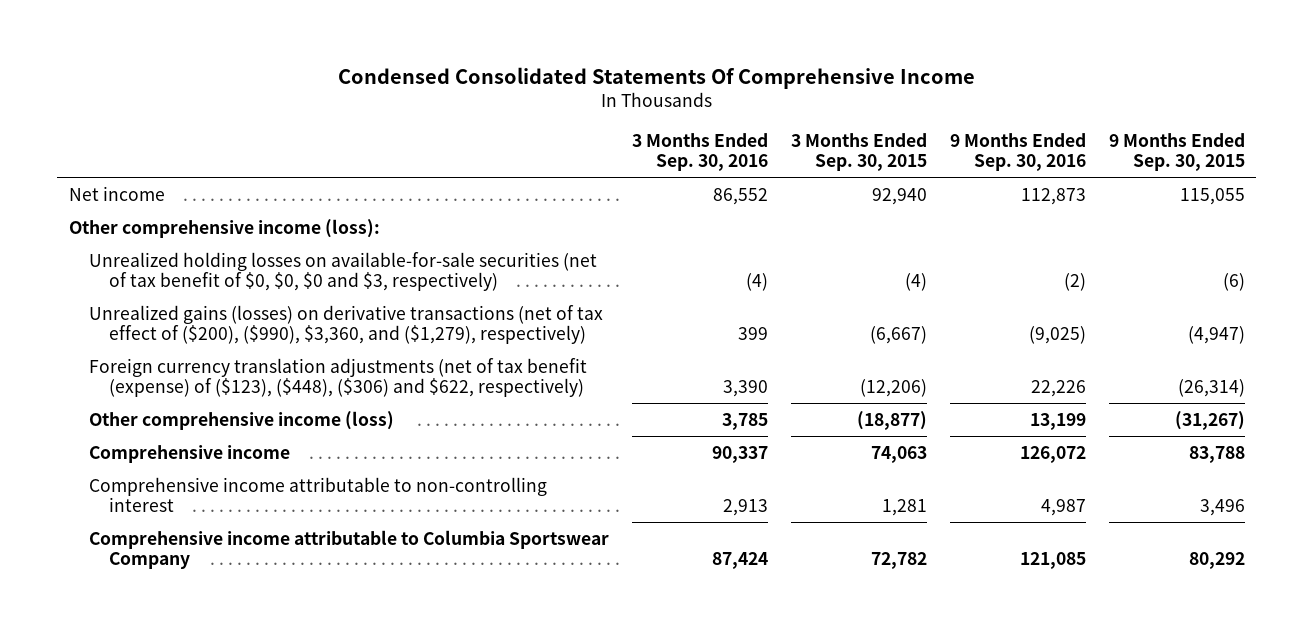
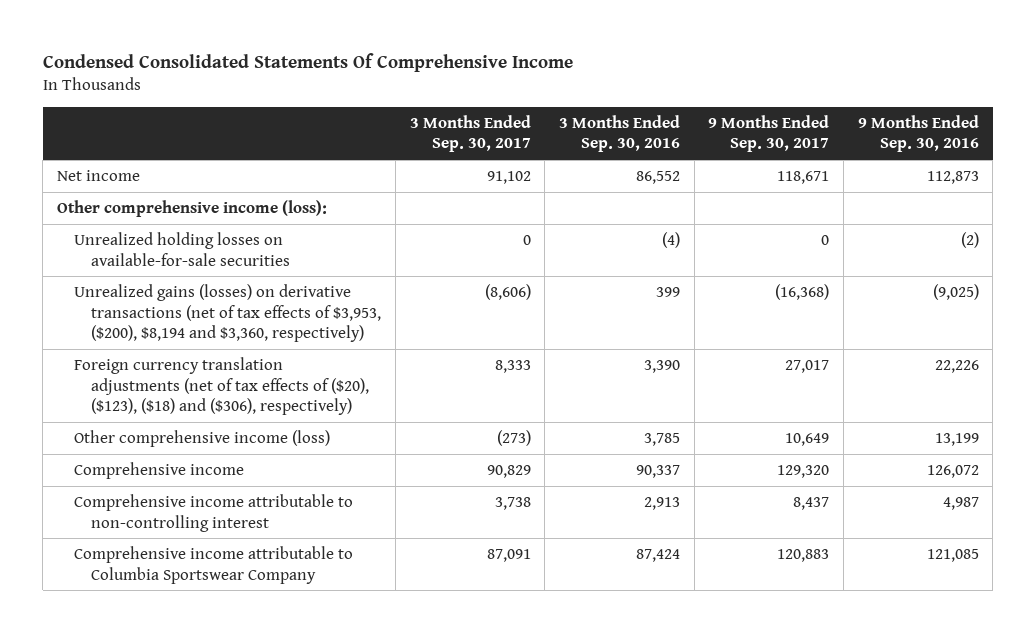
[790,133,927,172] 3 Months Ended Sep. 30, 2015 -> none
[1108,133,1245,172] 9 Months Ended Sep. 30, 2015 -> none
none -> [409,114,531,153] 3 Months Ended Sep. 30, 2017
none -> [708,114,830,153] 9 Months Ended Sep. 30, 2017
[88,251,597,291] Unrealized holding losses on available-for-sale securities (net of tax benefit of $0, $0, $0 and $3, respectively) -> [74,232,291,266] Unrealized holding losses on available-for-sale securities
[88,304,603,344] Unrealized gains (losses) on derivative transactions (net of tax effect of ($200), ($990), $3,360, and ($1,279), respectively) -> [74,284,382,343] Unrealized gains (losses) on derivative transactions (net of tax effects of $3,953, ($200), $8,194 and $3,360, respectively)
[88,357,587,397] Foreign currency translation adjustments (net of tax benefit (expense) of ($123), ($448), ($306) and $622, respectively) -> [74,357,370,416] Foreign currency translation adjustments (net of tax effects of ($20), ($123), ($18) and ($306), respectively)

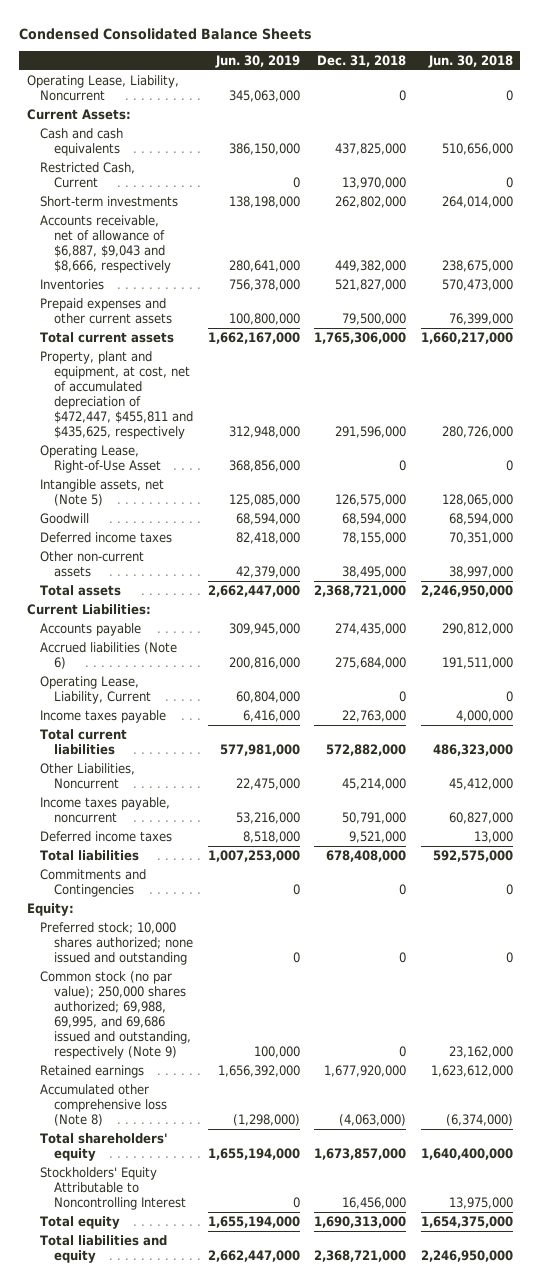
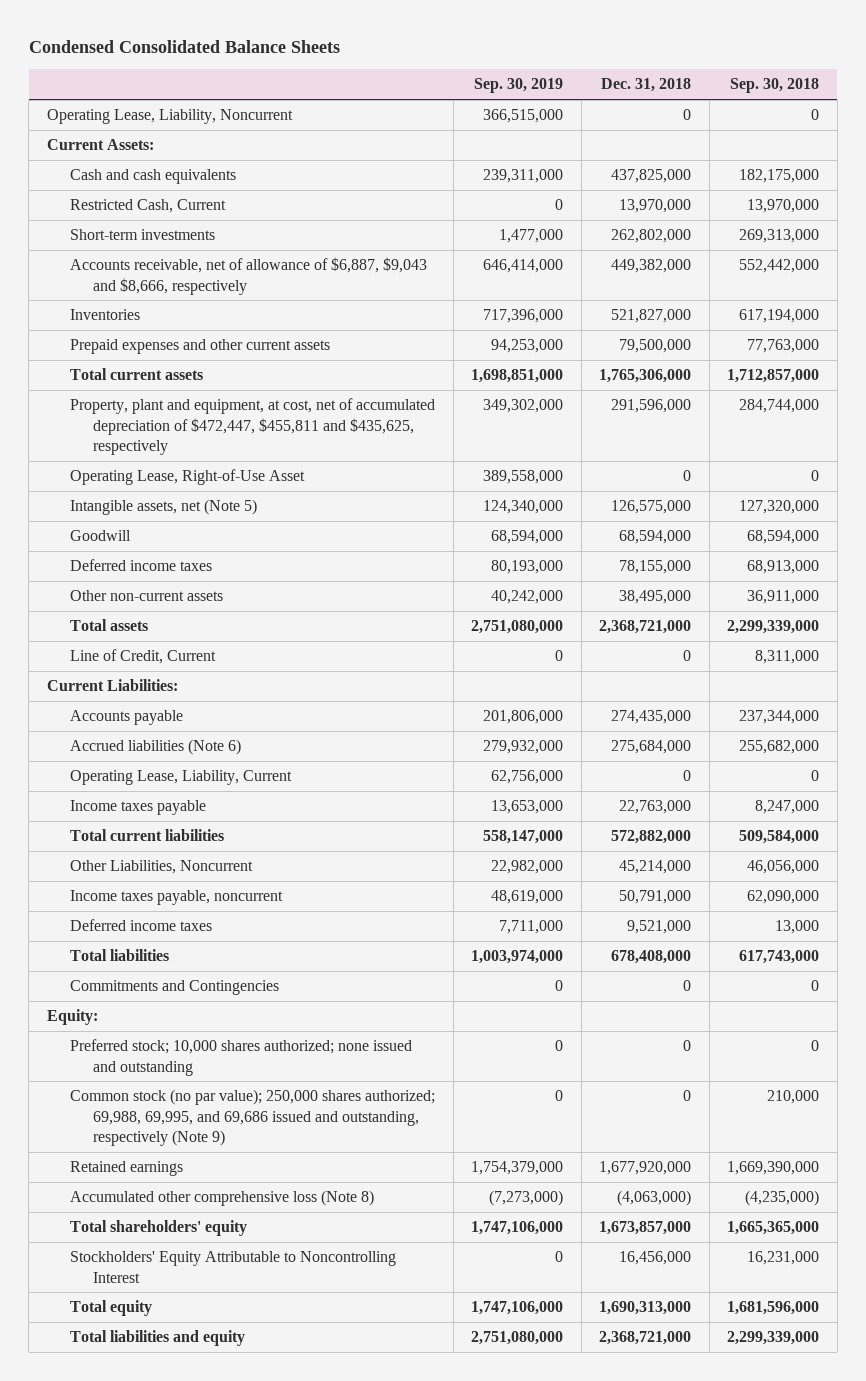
[214,54,300,68] Jun. 30, 2019 -> none
[428,54,514,68] Jun. 30, 2018 -> none
none -> [474,78,564,94] Sep. 30, 2019
none -> [730,78,820,94] Sep. 30, 2018
none -> [70,649,217,665] Line of Credit, Current

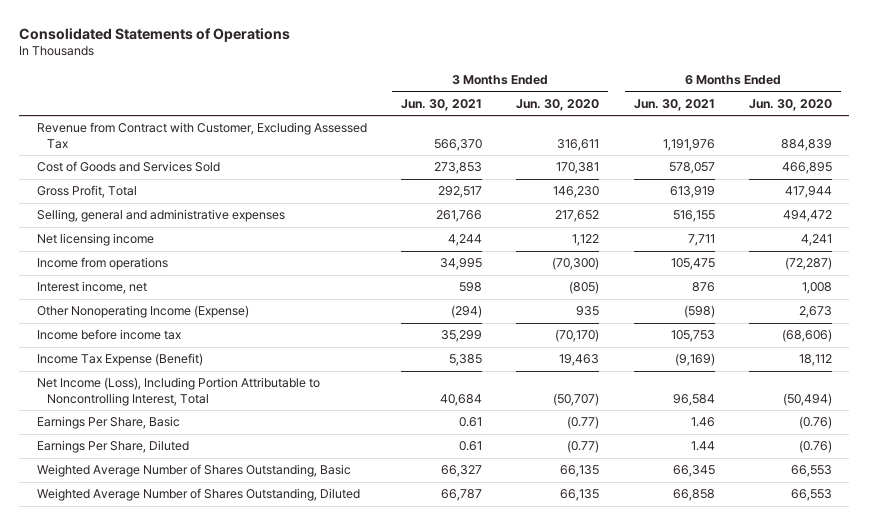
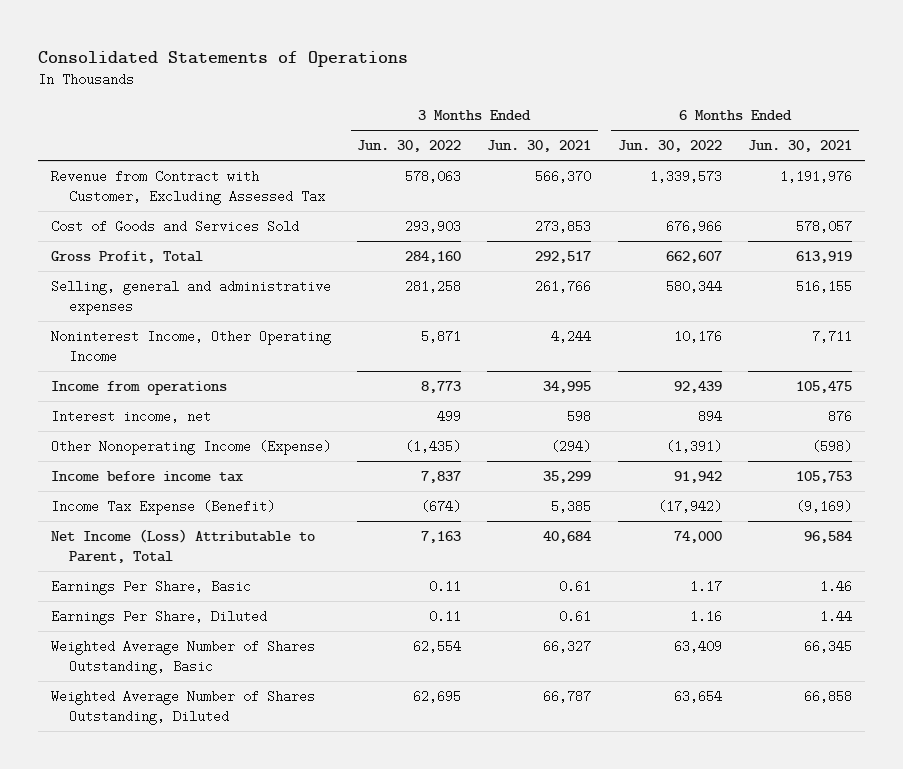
[516,98,600,111] Jun. 30, 2020 -> none
[749,98,833,111] Jun. 30, 2020 -> none
none -> [357,140,462,153] Jun. 30, 2022
none -> [617,140,722,153] Jun. 30, 2022
[36,233,154,247] Net licensing income -> [50,329,331,363] Noninterest Income, Other Operating Income
[36,377,320,406] Net Income (Loss), Including Portion Attributable to Noncontrolling Interest, Total -> [50,528,315,563] Net Income (Loss) Attributable to Parent, Total

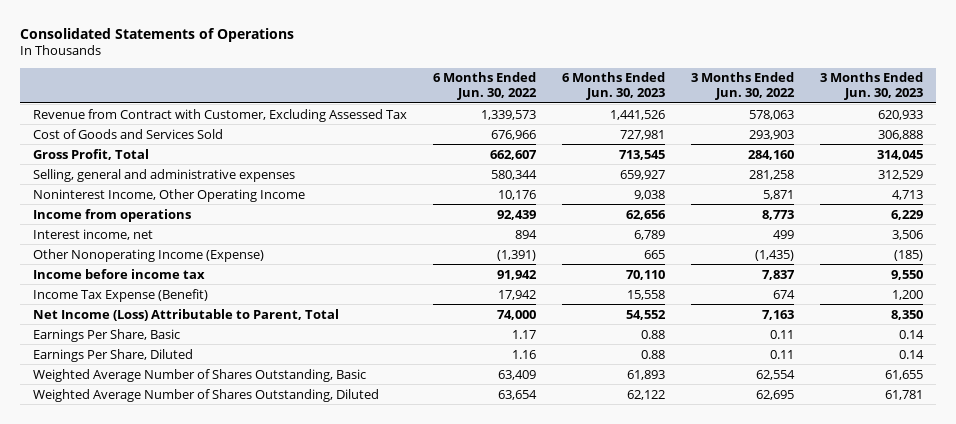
[487,140,592,153] Jun. 30, 2021 -> none
[747,140,852,153] Jun. 30, 2021 -> none
none -> [561,72,665,101] 6 Months Ended Jun. 30, 2023
none -> [819,72,923,101] 3 Months Ended Jun. 30, 2023
[421,499,462,513] (674) -> [772,289,795,299] 674
[657,499,722,513] (17,942) -> [497,289,536,300] 17,942

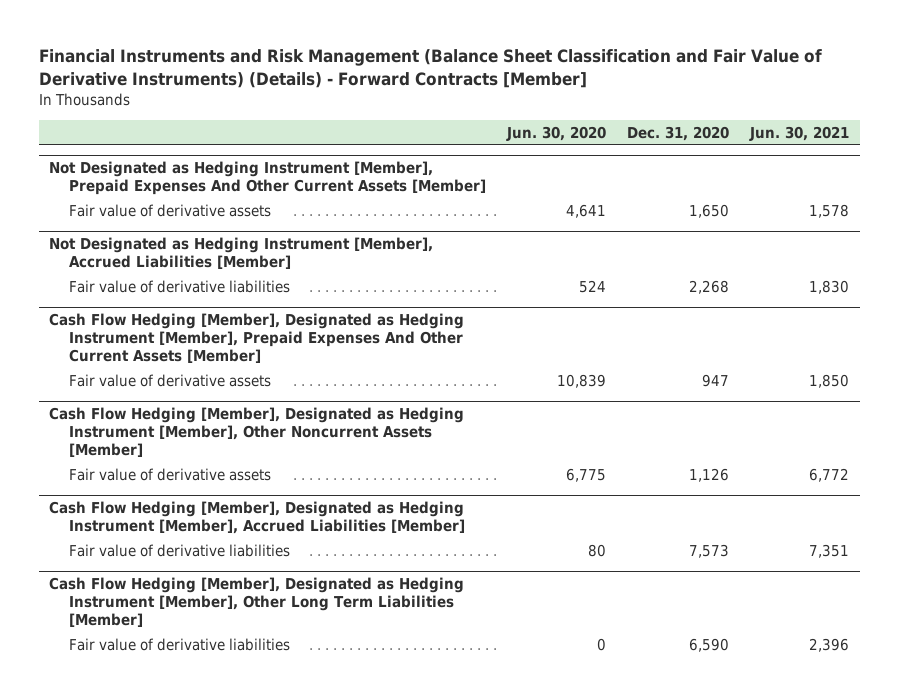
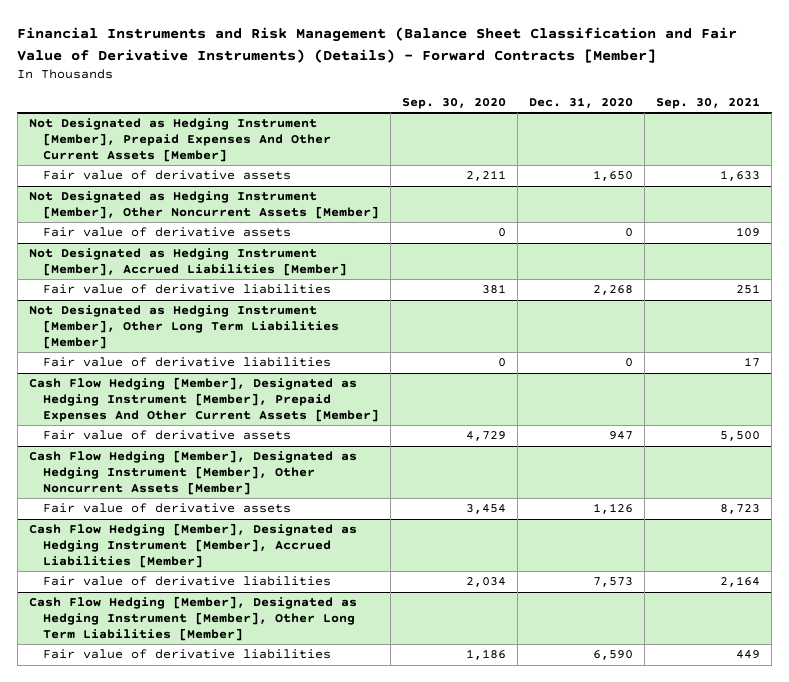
[506,125,607,141] Jun. 30, 2020 -> none
[749,125,850,141] Jun. 30, 2021 -> none
none -> [401,97,506,109] Sep. 30, 2020
none -> [656,96,761,109] Sep. 30, 2021
none -> [28,191,379,220] Not Designated as Hedging Instrument [Member], Other Noncurrent Assets [Member]
none -> [42,227,291,238] Fair value of derivative assets
none -> [28,305,339,349] Not Designated as Hedging Instrument [Member], Other Long Term Liabilities [Member]
none -> [42,357,331,368] Fair value of derivative liabilities

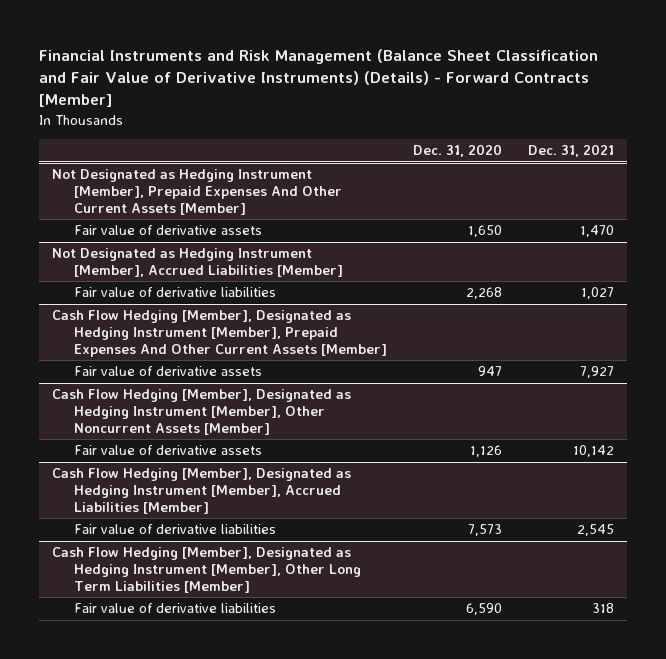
[401,97,506,109] Sep. 30, 2020 -> none
[656,96,761,109] Sep. 30, 2021 -> none
none -> [528,144,615,158] Dec. 31, 2021
[28,191,379,220] Not Designated as Hedging Instrument [Member], Other Noncurrent Assets [Member] -> none
[42,227,291,238] Fair value of derivative assets -> none
[28,305,339,349] Not Designated as Hedging Instrument [Member], Other Long Term Liabilities [Member] -> none
[42,357,331,368] Fair value of derivative liabilities -> none

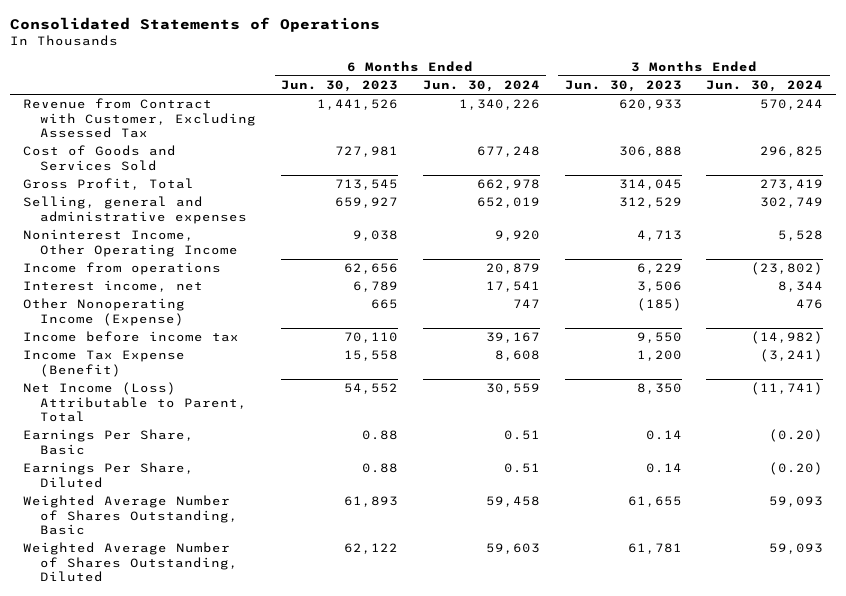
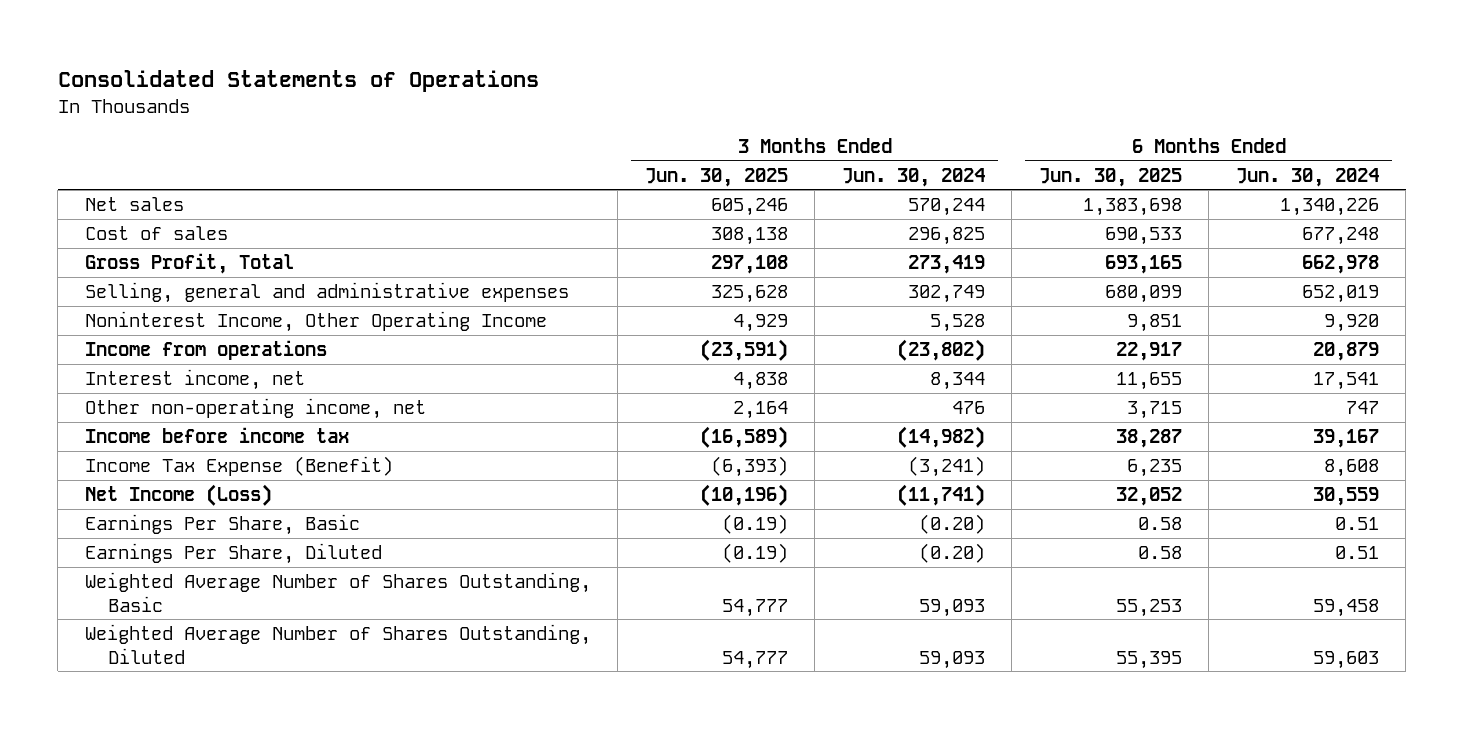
[280,80,398,93] Jun. 30, 2023 -> none
[564,80,682,93] Jun. 30, 2023 -> none
none -> [644,167,788,187] Jun. 30, 2025
none -> [1038,167,1182,187] Jun. 30, 2025
[22,98,256,138] Revenue from Contract with Customer, Excluding Assessed Tax -> [84,196,184,211] Net sales
[22,145,176,171] Cost of Goods and Services Sold -> [84,225,228,240] Cost of sales
[22,298,185,326] Other Nonoperating Income (Expense) -> [84,397,426,419] Other non-operating income, net
[22,382,247,422] Net Income (Loss) Attributable to Parent, Total -> [84,483,272,506] Net Income (Loss)

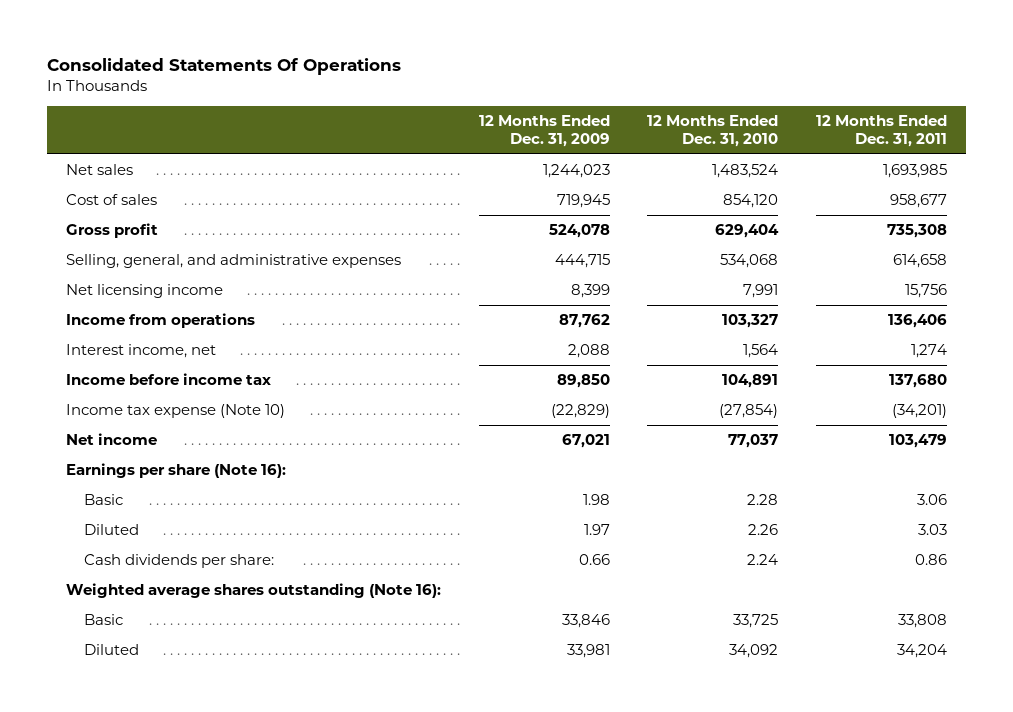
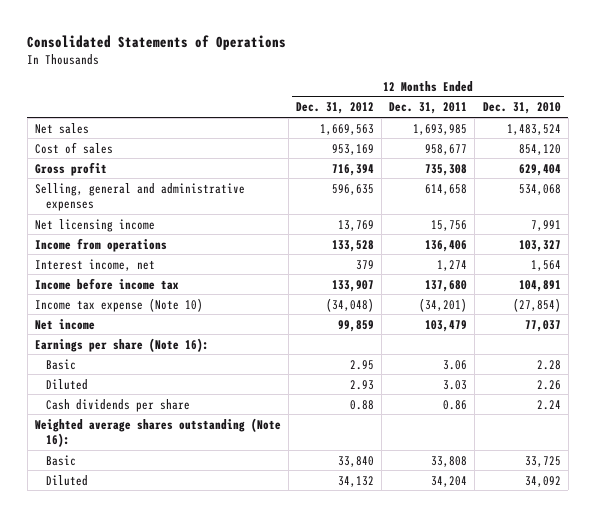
[47,57,402,75] Consolidated Statements Of Operations -> [27,34,287,50] Consolidated Statements of Operations
[478,115,610,147] 12 Months Ended Dec. 31, 2009 -> none
none -> [296,102,375,115] Dec. 31, 2012
[66,254,402,269] Selling, general, and administrative expenses -> [35,182,246,211] Selling, general and administrative expenses
[84,554,275,569] Cash dividends per share: -> [46,398,191,412] Cash dividends per share

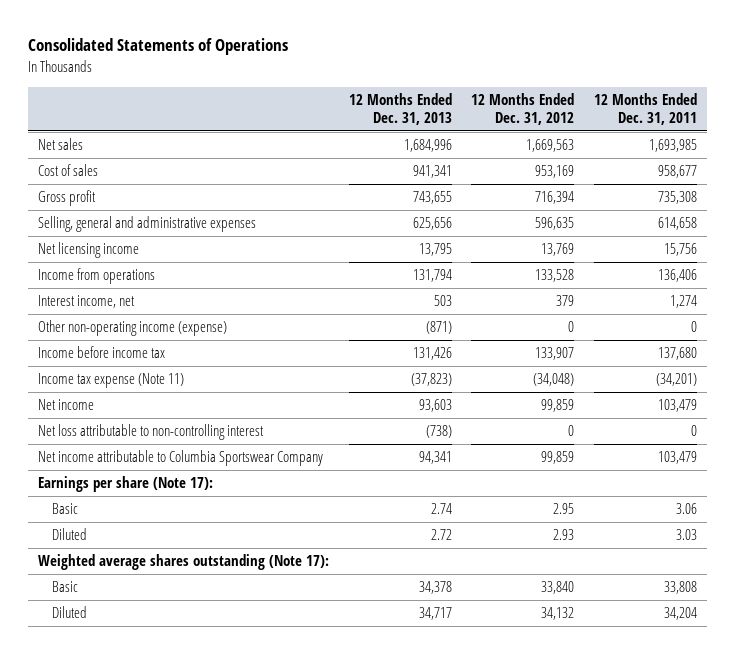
[482,102,561,115] Dec. 31, 2010 -> none
none -> [348,92,452,126] 12 Months Ended Dec. 31, 2013
none -> [37,320,227,337] Other non-operating income (expense)
[35,297,204,312] Income tax expense (Note 10) -> [37,373,184,389] Income tax expense (Note 11)
none -> [37,424,264,441] Net loss attributable to non-controlling interest
none -> [37,450,323,467] Net income attributable to Columbia Sportswear Company
[35,337,210,352] Earnings per share (Note 16): -> [37,476,213,493] Earnings per share (Note 17):
[46,398,191,412] Cash dividends per share -> none
[35,417,282,447] Weighted average shares outstanding (Note 16): -> [37,554,329,571] Weighted average shares outstanding (Note 17):

